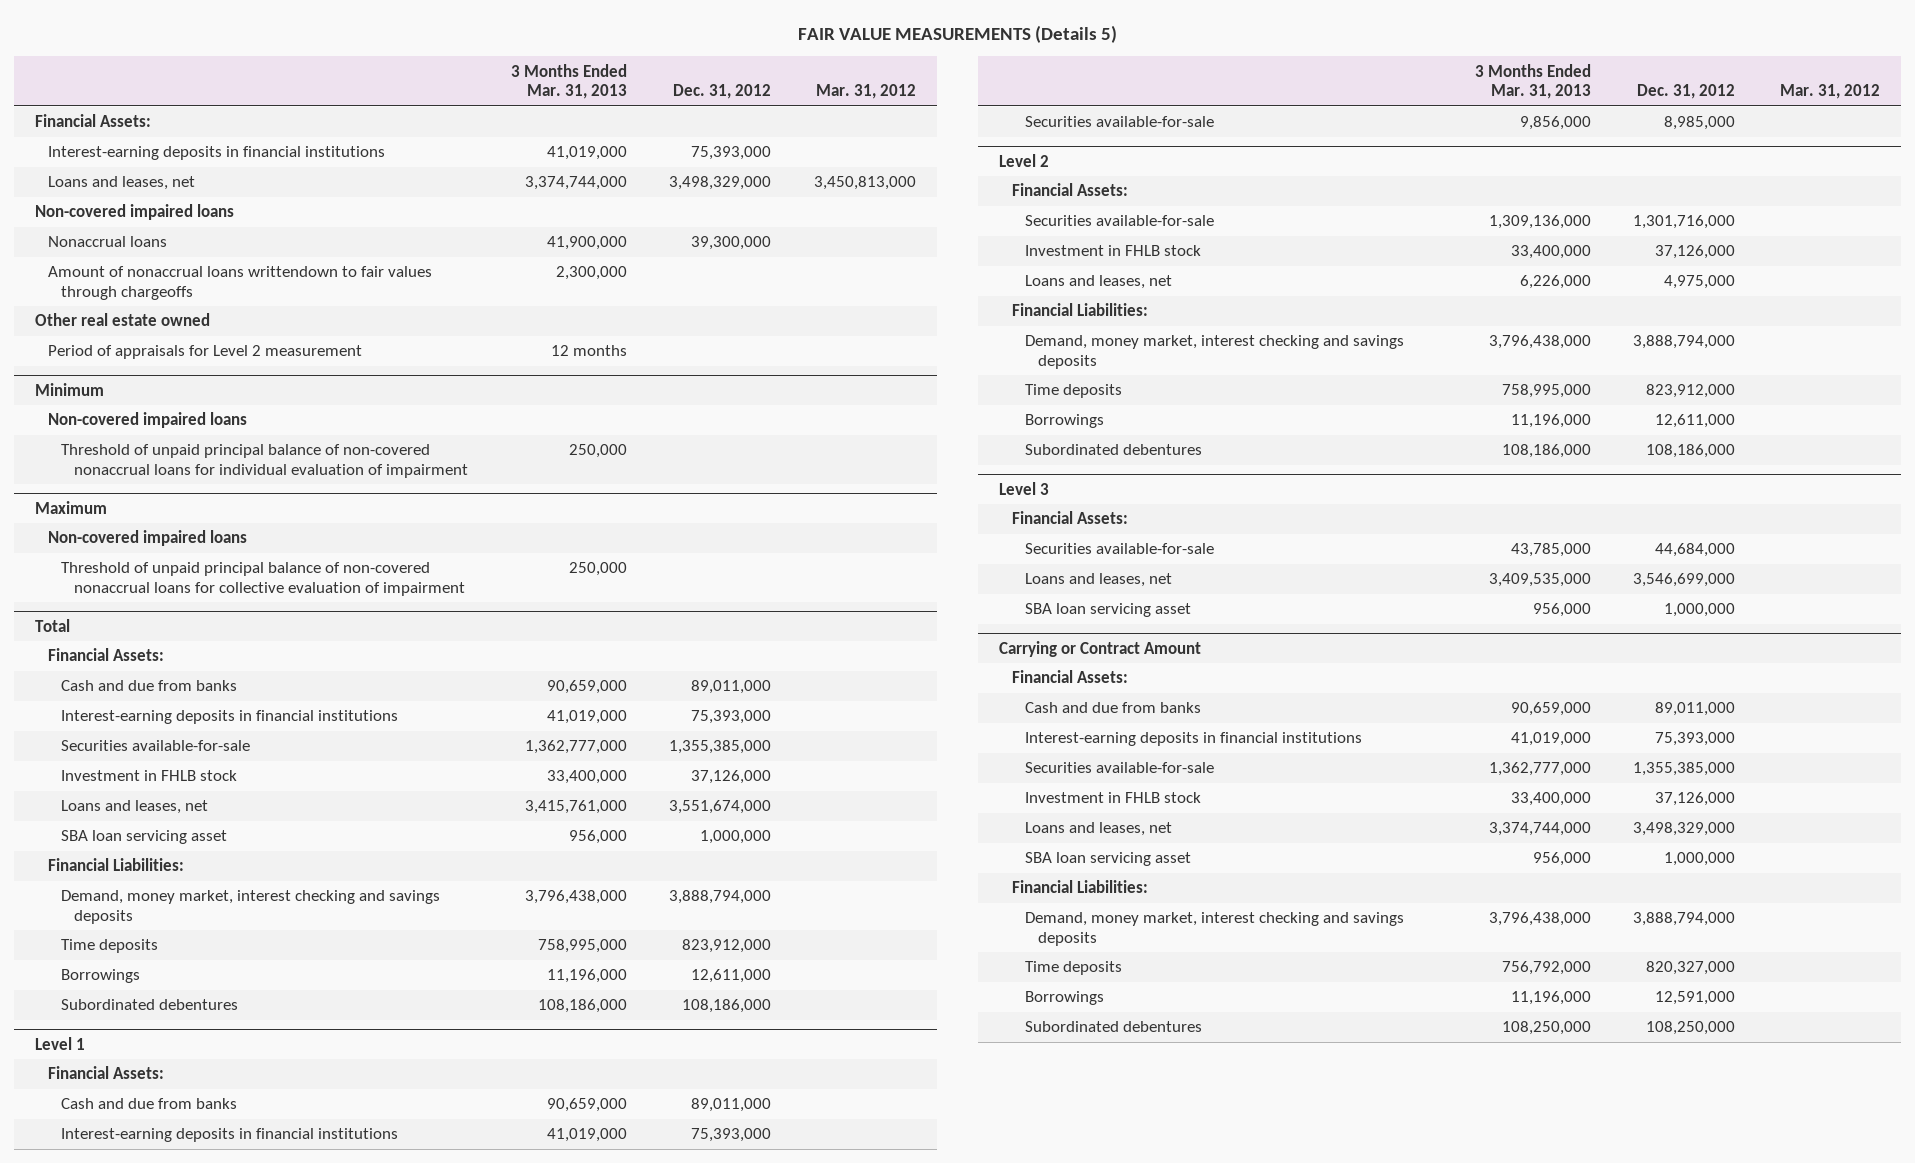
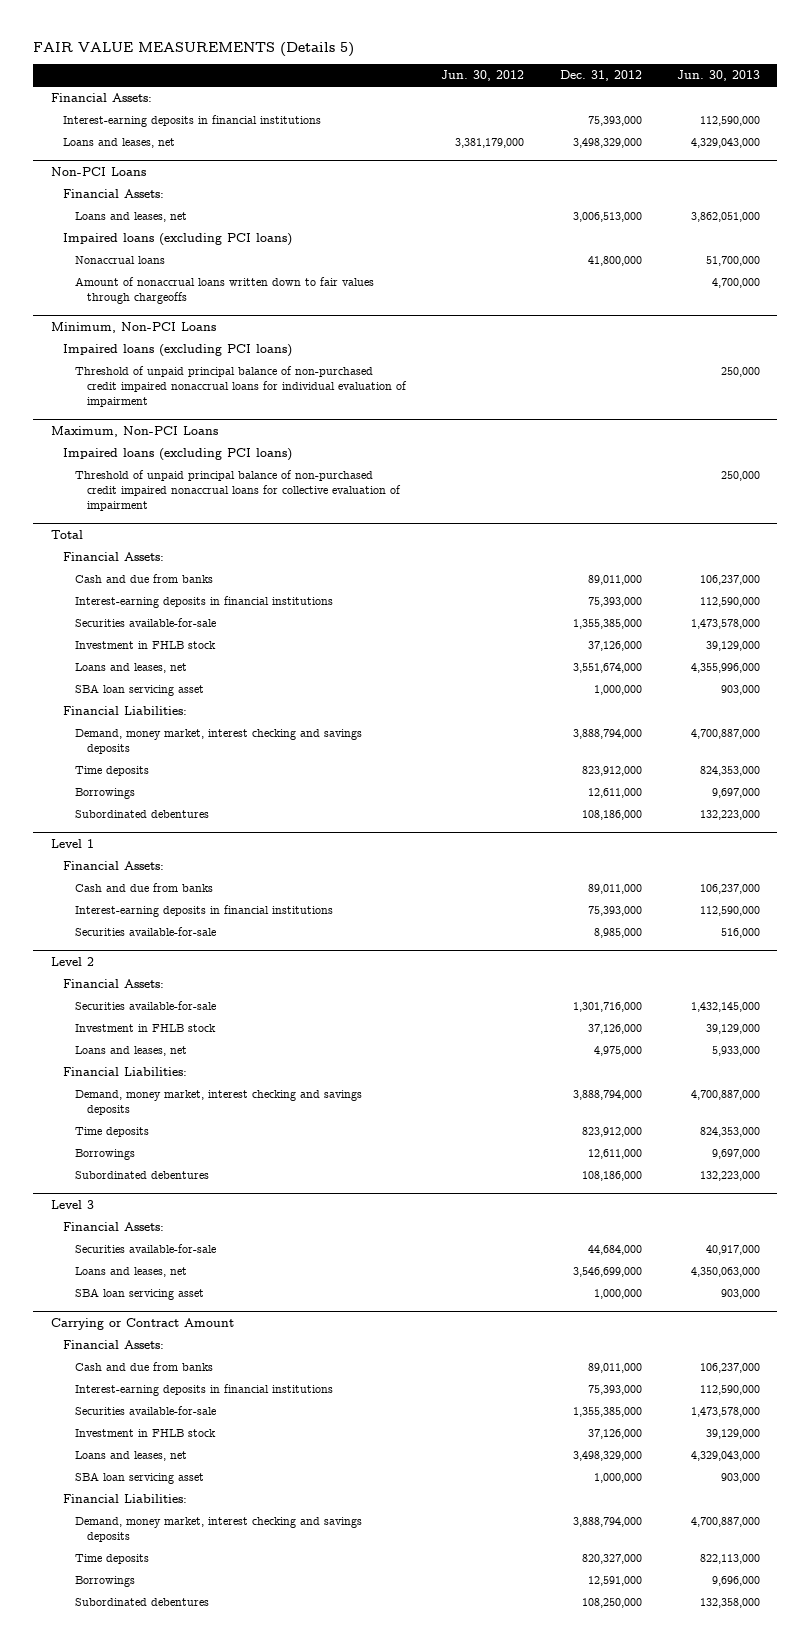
[510,63,627,100] 3 Months Ended Mar. 31, 2013 -> none
[815,84,916,100] Mar. 31, 2012 -> none
none -> [441,70,525,82] Jun. 30, 2012
none -> [676,70,760,82] Jun. 30, 2013
[35,313,211,327] Other real estate owned -> none
[48,345,363,360] Period of appraisals for Level 2 measurement -> none
[35,382,105,396] Minimum -> none
[35,500,108,514] Maximum -> none
none -> [50,166,146,176] Non-PCI Loans
none -> [63,189,165,199] Financial Assets:
none -> [75,212,188,223] Loans and leases, net
[35,204,235,221] Non-covered impaired loans -> [63,233,293,247] Impaired loans (excluding PCI loans)
[691,236,772,251] 39,300,000 -> [587,256,642,267] 41,800,000
[48,266,433,300] Amount of nonaccrual loans writtendown to fair values through chargeoffs -> [75,277,375,305] Amount of nonaccrual loans written down to fair values through chargeoffs
none -> [50,321,216,333] Minimum, Non-PCI Loans
[48,412,248,429] Non-covered impaired loans -> [63,344,293,358] Impaired loans (excluding PCI loans)
[61,444,469,478] Threshold of unpaid principal balance of non-covered nonaccrual loans for individual evaluation of impairment -> [75,366,408,407] Threshold of unpaid principal balance of non-purchased credit impaired nonaccrual loans for individual evaluation of impairment
none -> [50,425,218,437] Maximum, Non-PCI Loans
[48,530,248,547] Non-covered impaired loans -> [63,448,293,462] Impaired loans (excluding PCI loans)
[61,562,466,596] Threshold of unpaid principal balance of non-covered nonaccrual loans for collective evaluation of impairment -> [75,470,402,511] Threshold of unpaid principal balance of non-purchased credit impaired nonaccrual loans for collective evaluation of impairment

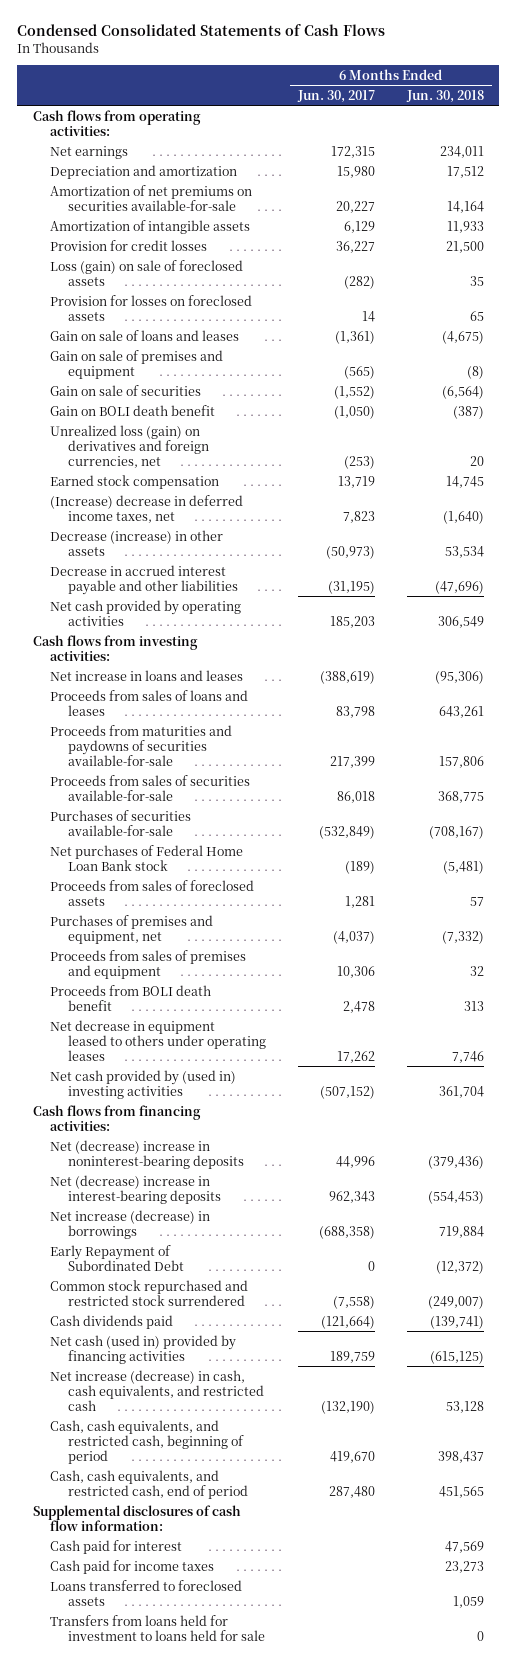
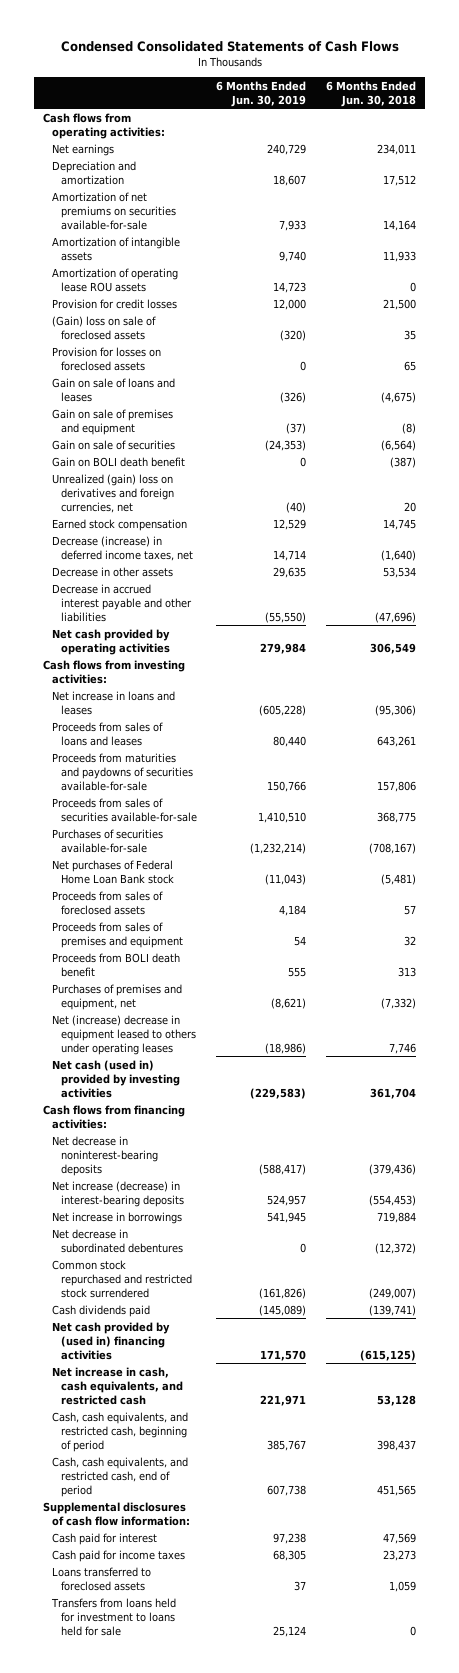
[296,89,375,103] Jun. 30, 2017 -> none
none -> [216,80,307,107] 6 Months Ended Jun. 30, 2019
none -> [52,267,179,292] Amortization of operating lease ROU assets
[50,259,244,286] Loss (gain) on sale of foreclosed assets -> [52,315,157,340] (Gain) loss on sale of foreclosed assets
[50,424,209,468] Unrealized loss (gain) on derivatives and foreign currencies, net -> [52,473,175,513] Unrealized (gain) loss on derivatives and foreign currencies, net
[50,494,244,523] (Increase) decrease in deferred income taxes, net -> [52,535,194,561] Decrease (increase) in deferred income taxes, net
[50,529,224,556] Decrease (increase) in other assets -> [52,566,174,577] Decrease in other assets
[50,914,214,944] Purchases of premises and equipment, net -> [52,983,183,1010] Purchases of premises and equipment, net
[50,1019,266,1061] Net decrease in equipment leased to others under operating leases -> [52,1014,197,1055] Net (increase) decrease in equipment leased to others under operating leases
[50,1069,237,1099] Net cash provided by (used in) investing activities -> [52,1059,181,1098] Net cash (used in) provided by investing activities
[50,1139,244,1169] Net (decrease) increase in noninterest-bearing deposits -> [52,1135,159,1176] Net decrease in noninterest-bearing deposits
[50,1174,221,1204] Net (decrease) increase in interest-bearing deposits -> [52,1180,185,1207] Net increase (decrease) in interest-bearing deposits
[50,1209,211,1239] Net increase (decrease) in borrowings -> [52,1211,183,1224] Net increase in borrowings
[50,1244,184,1271] Early Repayment of Subordinated Debt -> [52,1228,184,1253] Net decrease in subordinated debentures
[50,1334,237,1364] Net cash (used in) provided by financing activities -> [52,1321,171,1360] Net cash provided by (used in) financing activities
[50,1369,264,1411] Net increase (decrease) in cash, cash equivalents, and restricted cash -> [52,1366,184,1405] Net increase in cash, cash equivalents, and restricted cash

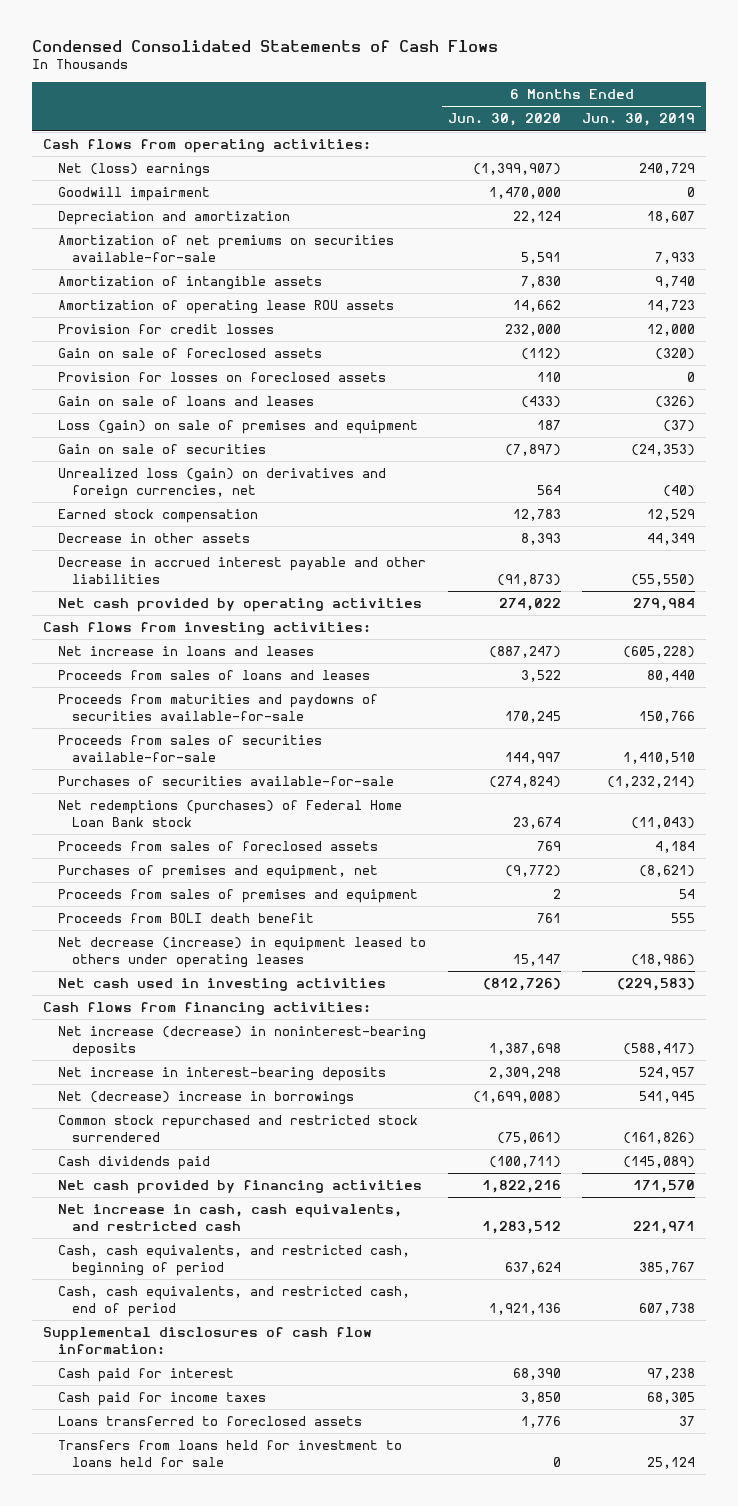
[325,80,416,107] 6 Months Ended Jun. 30, 2018 -> none
none -> [447,113,561,127] Jun. 30, 2020
[52,143,115,156] Net earnings -> [57,162,210,177] Net (loss) earnings
none -> [57,186,210,201] Goodwill impairment
[52,315,157,340] (Gain) loss on sale of foreclosed assets -> [57,347,322,358] Gain on sale of foreclosed assets
[52,408,174,435] Gain on sale of premises and equipment -> [57,419,418,434] Loss (gain) on sale of premises and equipment
[52,456,186,467] Gain on BOLI death benefit -> none
[52,473,175,513] Unrealized (gain) loss on derivatives and foreign currencies, net -> [57,467,386,499] Unrealized loss (gain) on derivatives and foreign currencies, net
[52,535,194,561] Decrease (increase) in deferred income taxes, net -> none
[273,566,307,578] 29,635 -> [647,532,696,545] 44,349
[52,859,175,884] Net purchases of Federal Home Loan Bank stock -> [57,799,402,827] Net redemptions (purchases) of Federal Home Loan Bank stock
[52,983,183,1010] Purchases of premises and equipment, net -> [57,864,378,879] Purchases of premises and equipment, net
[52,1014,197,1055] Net (increase) decrease in equipment leased to others under operating leases -> [57,936,426,968] Net decrease (increase) in equipment leased to others under operating leases
[52,1059,181,1098] Net cash (used in) provided by investing activities -> [57,977,386,991] Net cash used in investing activities
[52,1228,184,1253] Net decrease in subordinated debentures -> none
[52,1135,159,1176] Net decrease in noninterest-bearing deposits -> [57,1025,426,1057] Net increase (decrease) in noninterest-bearing deposits
[52,1180,185,1207] Net increase (decrease) in interest-bearing deposits -> [57,1066,386,1081] Net increase in interest-bearing deposits
[52,1211,183,1224] Net increase in borrowings -> [57,1090,354,1105] Net (decrease) increase in borrowings
[52,1321,171,1360] Net cash provided by (used in) financing activities -> [57,1179,422,1194] Net cash provided by financing activities

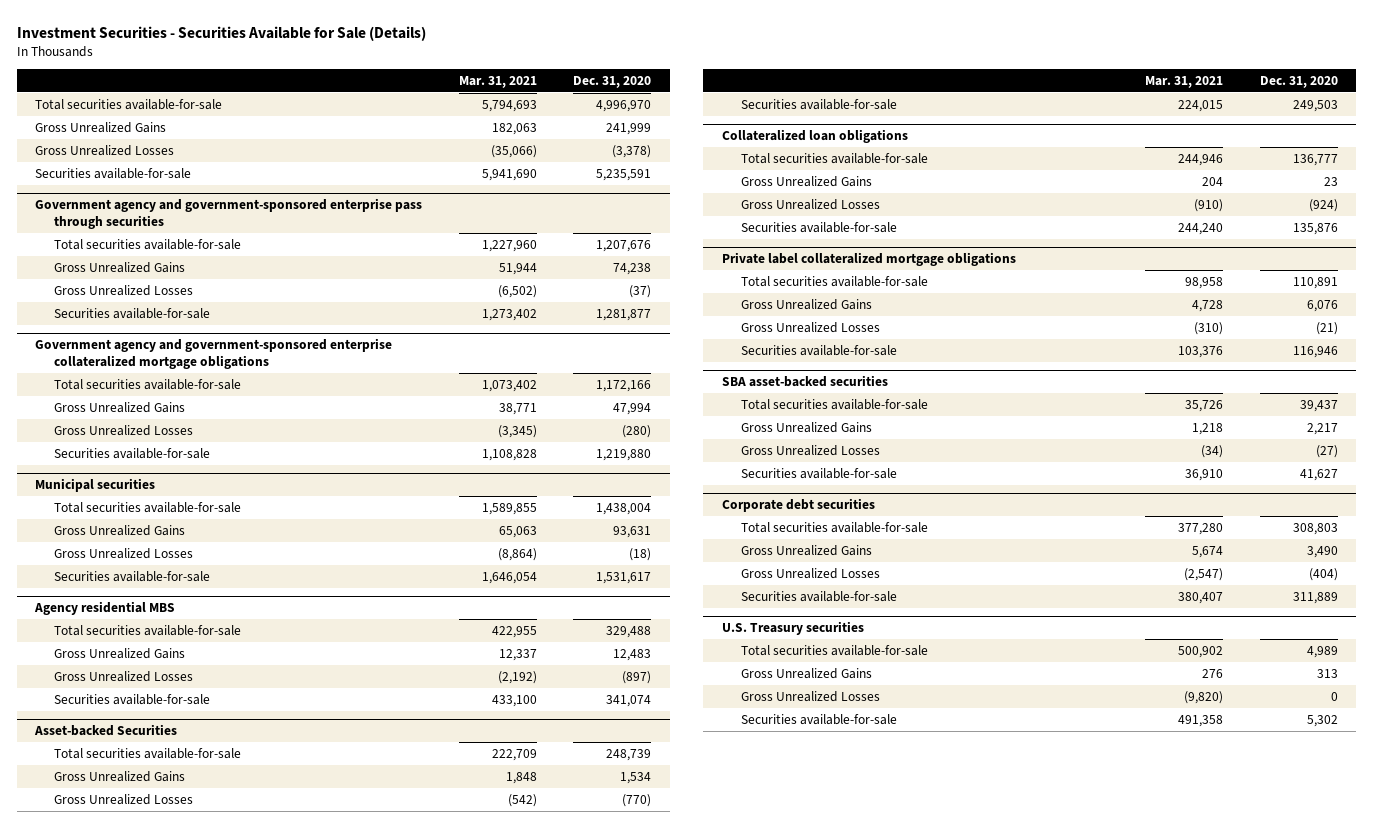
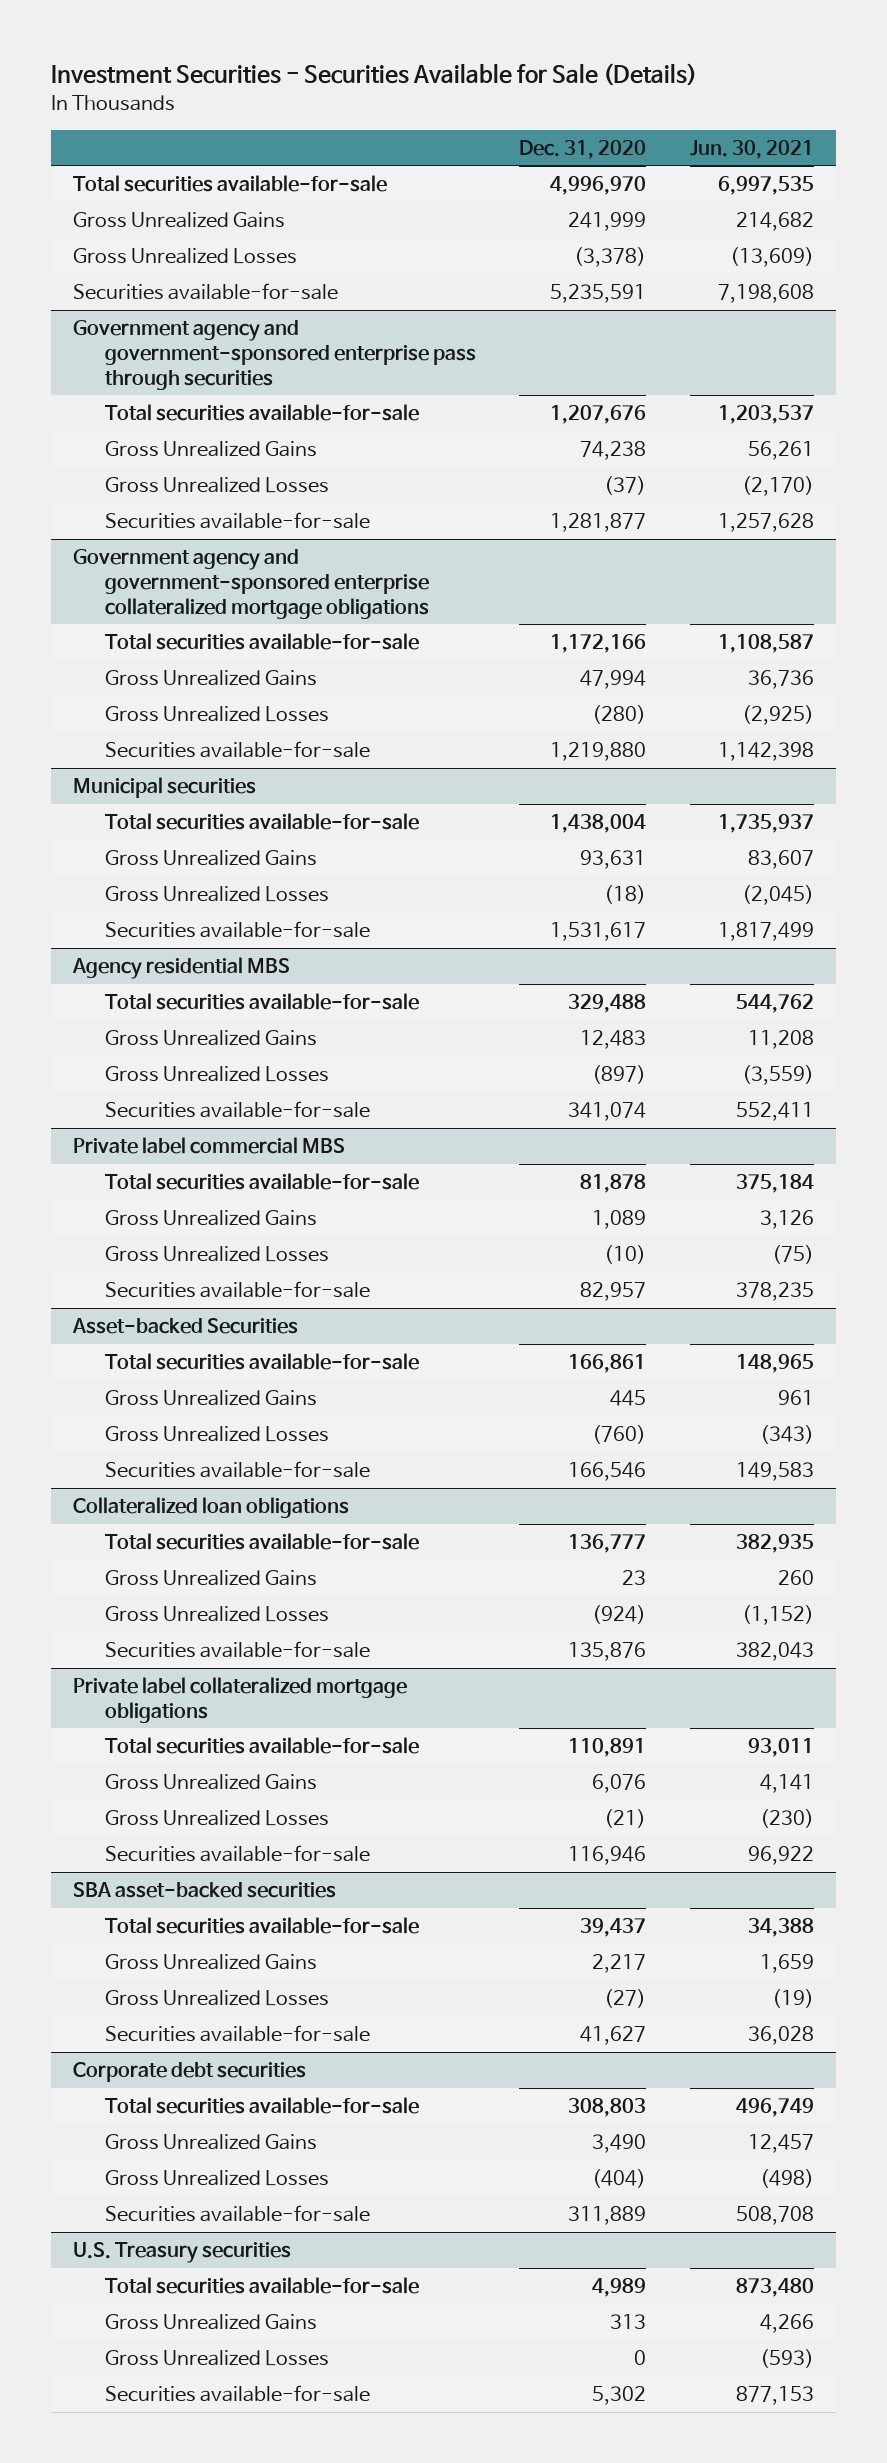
[458,75,537,88] Mar. 31, 2021 -> none
none -> [689,139,814,159] Jun. 30, 2021
none -> [72,1137,345,1155] Private label commercial MBS
none -> [104,1173,419,1191] Total securities available-for-sale
none -> [104,1210,317,1227] Gross Unrealized Gains
none -> [104,1246,329,1263] Gross Unrealized Losses
none -> [104,1281,370,1299] Securities available-for-sale
[606,748,652,761] 248,739 -> [568,1354,647,1374] 166,861
[620,771,652,784] 1,534 -> [610,1390,647,1407] 445
[622,793,652,807] (770) -> [592,1425,647,1445] (760)
[1292,99,1338,112] 249,503 -> [568,1462,647,1482] 166,546

